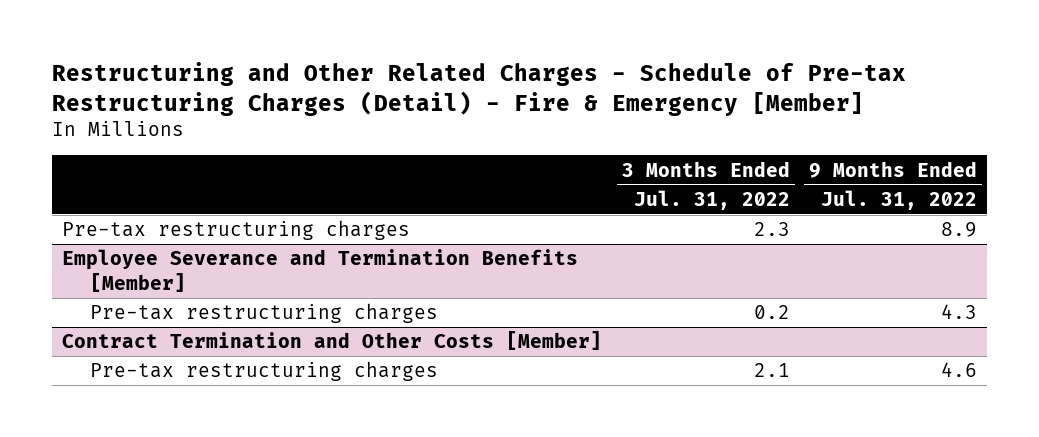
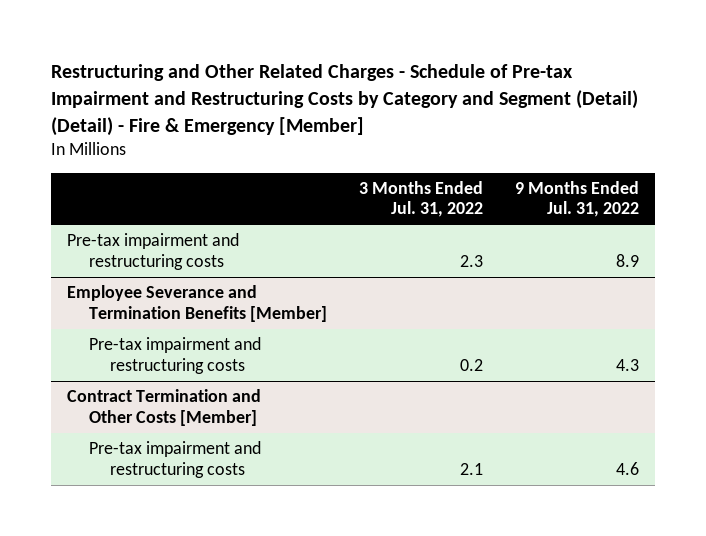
[51,62,906,116] Restructuring and Other Related Charges - Schedule of Pre-tax Restructuring Charges (Detail) - Fire & Emergency [Member] -> [51,64,639,136] Restructuring and Other Related Charges - Schedule of Pre-tax Impairment and Restructuring Costs by Category and Segment (Detail) (Detail) - Fire & Emergency [Member]
[61,220,410,241] Pre-tax restructuring charges -> [67,233,240,270] Pre-tax impairment and restructuring costs
[89,303,438,324] Pre-tax restructuring charges -> [88,337,261,374] Pre-tax impairment and restructuring costs
[89,361,438,382] Pre-tax restructuring charges -> [88,441,261,478] Pre-tax impairment and restructuring costs

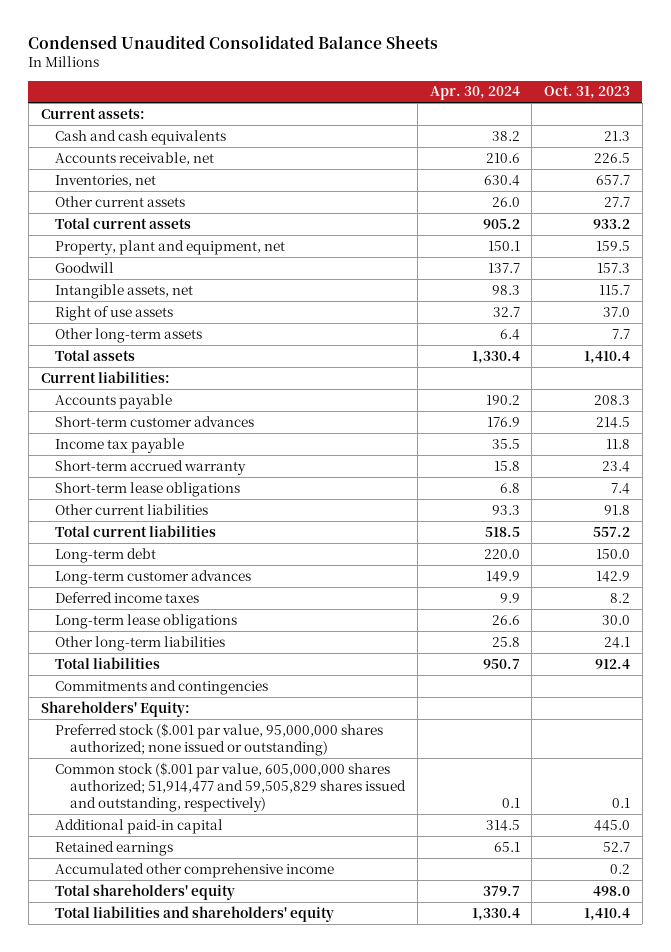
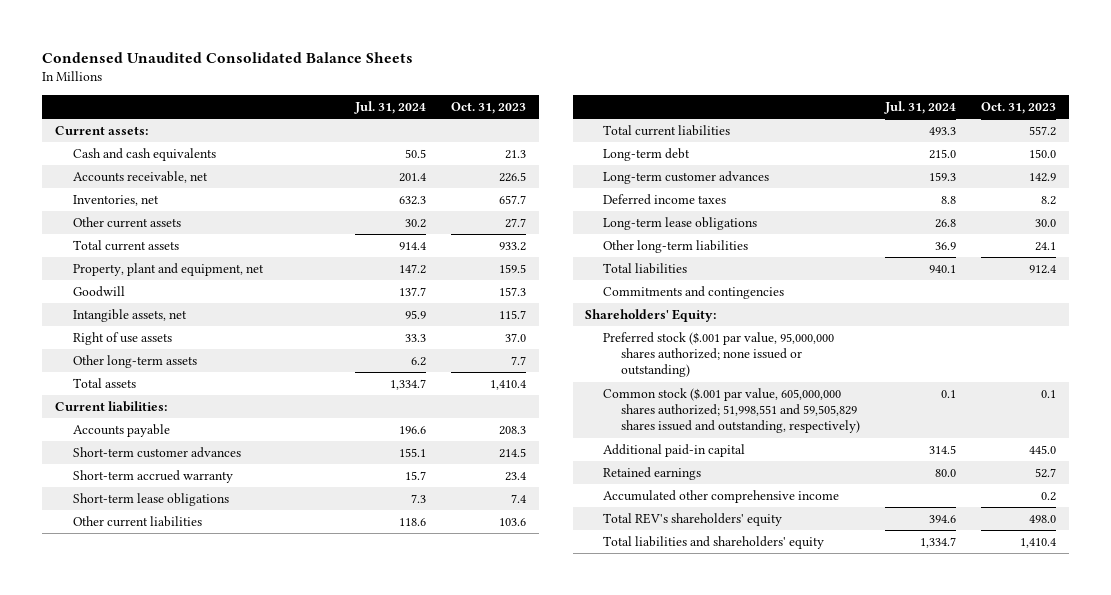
[429,86,520,101] Apr. 30, 2024 -> none
none -> [354,101,427,115] Jul. 31, 2024
[55,437,185,453] Income tax payable -> none
[604,504,631,515] 91.8 -> [499,518,527,527] 103.6
[55,761,407,812] Common stock ($.001 par value, 605,000,000 shares authorized; 51,914,477 and 59,505,829 shares issued and outstanding, respectively) -> [603,388,861,434] Common stock ($.001 par value, 605,000,000 shares authorized; 51,998,551 and 59,505,829 shares issued and outstanding, respectively)
[55,883,236,900] Total shareholders' equity -> [603,513,783,527] Total REV's shareholders' equity

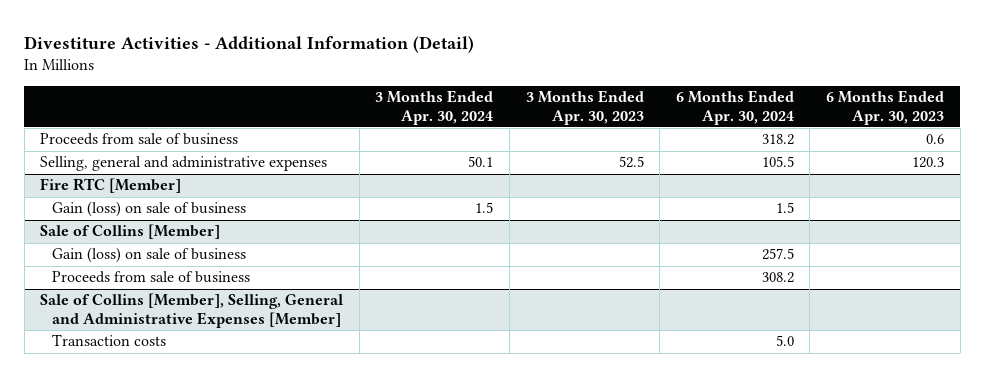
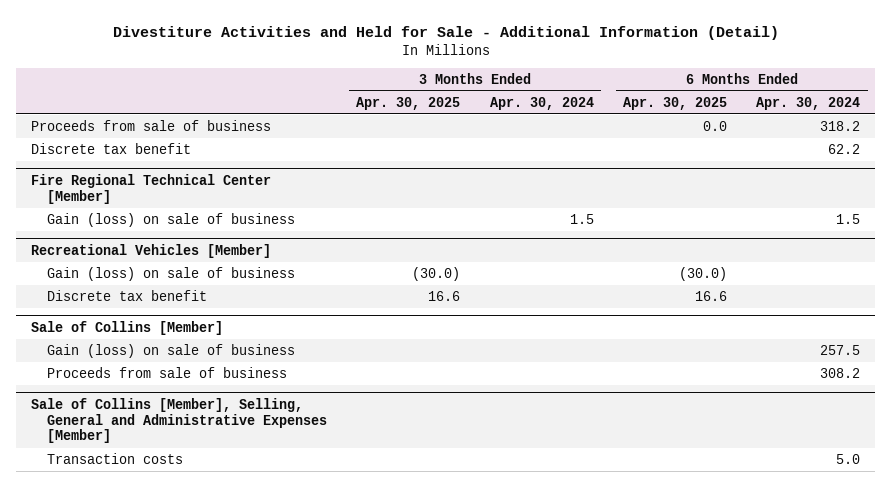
[24,35,475,53] Divestiture Activities - Additional Information (Detail) -> [112,26,779,41] Divestiture Activities and Held for Sale - Additional Information (Detail)
[525,90,644,125] 3 Months Ended Apr. 30, 2023 -> none
[825,90,944,125] 6 Months Ended Apr. 30, 2023 -> none
none -> [356,96,461,110] Apr. 30, 2025
none -> [623,96,728,110] Apr. 30, 2025
[40,156,328,172] Selling, general and administrative expenses -> none
none -> [31,142,192,154] Discrete tax benefit
[40,178,182,194] Fire RTC [Member] -> [31,173,272,204] Fire Regional Technical Center [Member]
none -> [31,243,272,258] Recreational Vehicles [Member]
none -> [46,266,295,281] Gain (loss) on sale of business
none -> [46,289,207,301] Discrete tax benefit

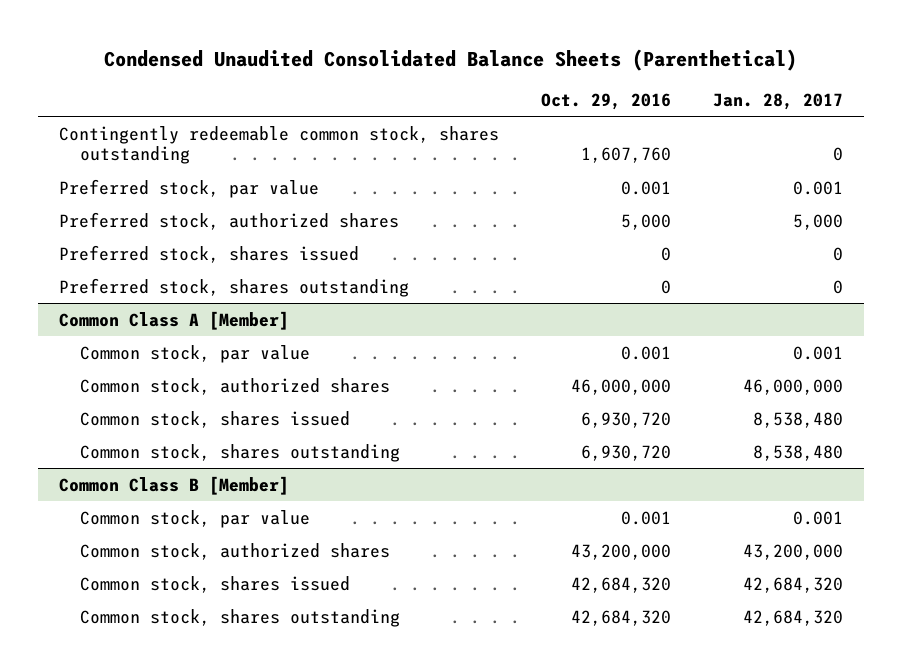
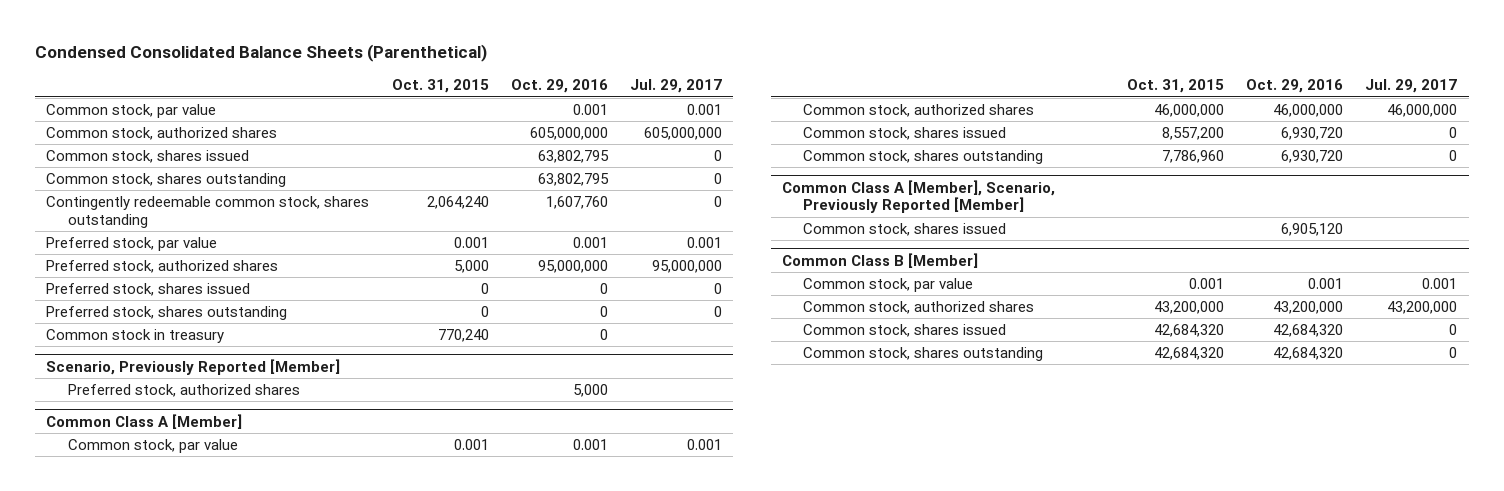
[104,48,798,71] Condensed Unaudited Consolidated Balance Sheets (Parenthetical) -> [35,44,488,63] Condensed Consolidated Balance Sheets (Parenthetical)
[713,93,844,111] Jan. 28, 2017 -> none
none -> [391,79,489,94] Oct. 31, 2015
none -> [630,79,723,94] Jul. 29, 2017
none -> [46,103,217,118] Common stock, par value
none -> [46,126,278,140] Common stock, authorized shares
none -> [46,149,250,163] Common stock, shares issued
none -> [46,172,287,187] Common stock, shares outstanding
[621,213,672,230] 5,000 -> [537,259,608,273] 95,000,000
none -> [46,328,225,343] Common stock in treasury
none -> [46,358,341,375] Scenario, Previously Reported [Member]
none -> [67,383,300,397] Preferred stock, authorized shares
none -> [781,179,1055,214] Common Class A [Member], Scenario, Previously Reported [Member]
none -> [802,222,1006,236] Common stock, shares issued

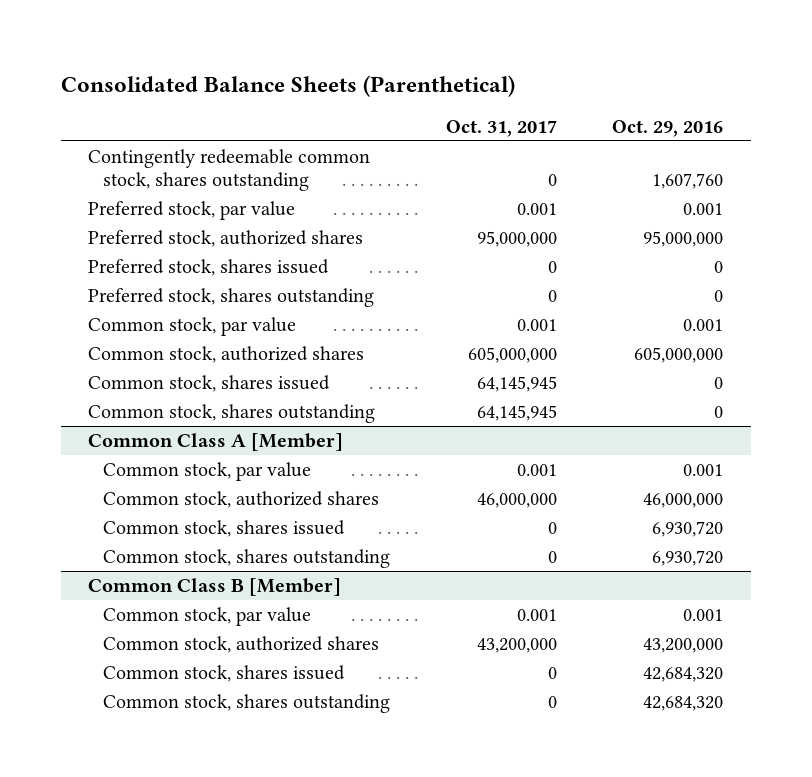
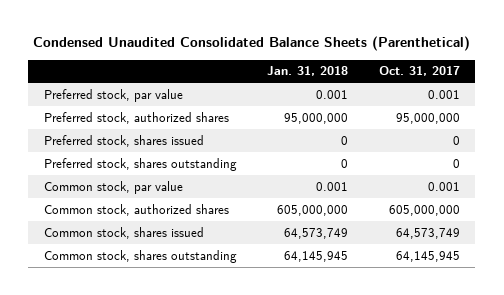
[60,74,515,97] Consolidated Balance Sheets (Parenthetical) -> [32,36,470,52] Condensed Unaudited Consolidated Balance Sheets (Parenthetical)
[612,120,724,138] Oct. 29, 2016 -> none
none -> [267,66,349,77] Jan. 31, 2018
[88,148,371,192] Contingently redeemable common stock, shares outstanding -> none
[476,375,557,392] 64,145,945 -> [396,227,461,239] 64,573,749
[88,432,344,451] Common Class A [Member] -> none
[103,461,312,481] Common stock, par value -> none
[103,490,380,508] Common stock, authorized shares -> none
[103,519,346,537] Common stock, shares issued -> none
[103,548,391,568] Common stock, shares outstanding -> none
[88,577,342,596] Common Class B [Member] -> none
[103,606,312,626] Common stock, par value -> none
[103,635,380,653] Common stock, authorized shares -> none
[103,664,346,682] Common stock, shares issued -> none
[103,693,391,713] Common stock, shares outstanding -> none

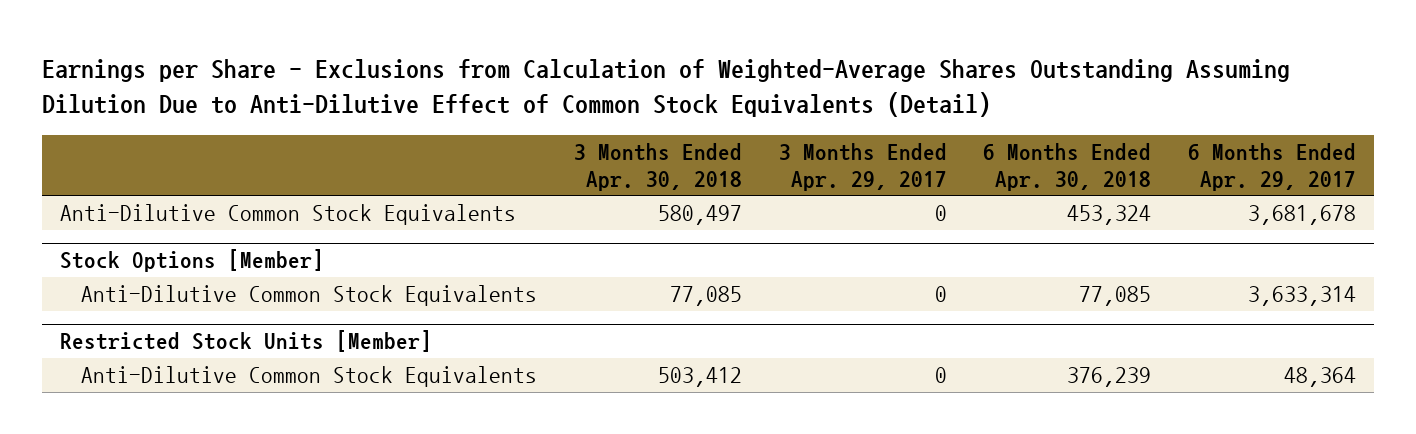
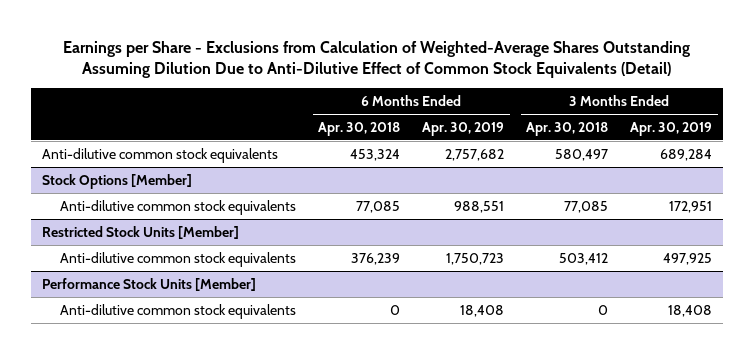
[778,143,947,191] 3 Months Ended Apr. 29, 2017 -> none
[1188,143,1357,191] 6 Months Ended Apr. 29, 2017 -> none
none -> [422,121,505,136] Apr. 30, 2019
none -> [630,121,713,136] Apr. 30, 2019
[60,204,517,226] Anti-Dilutive Common Stock Equivalents -> [42,147,279,163] Anti-dilutive common stock equivalents
[81,285,538,307] Anti-Dilutive Common Stock Equivalents -> [60,199,297,215] Anti-dilutive common stock equivalents
[81,366,538,388] Anti-Dilutive Common Stock Equivalents -> [60,251,297,267] Anti-dilutive common stock equivalents
none -> [42,277,257,291] Performance Stock Units [Member]
none -> [60,303,297,319] Anti-dilutive common stock equivalents

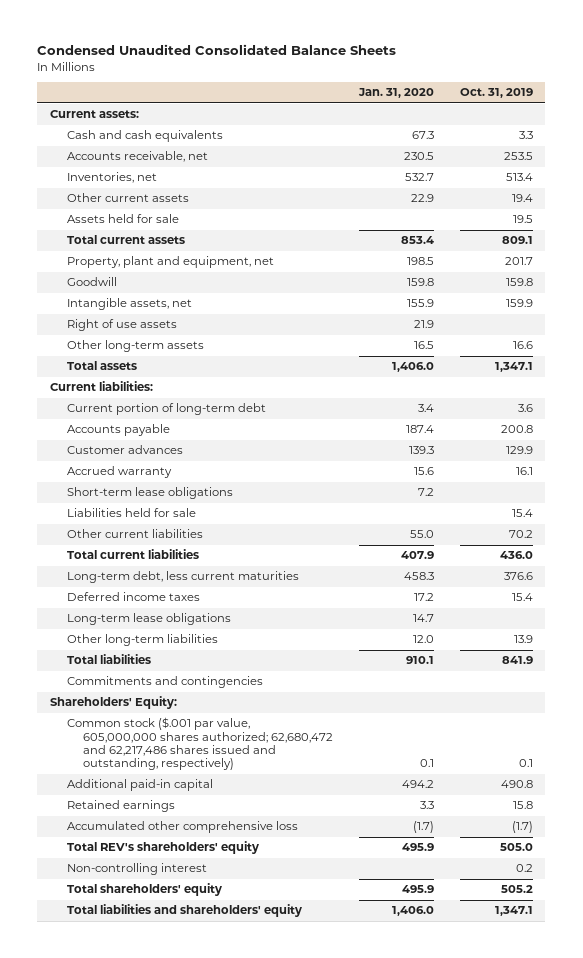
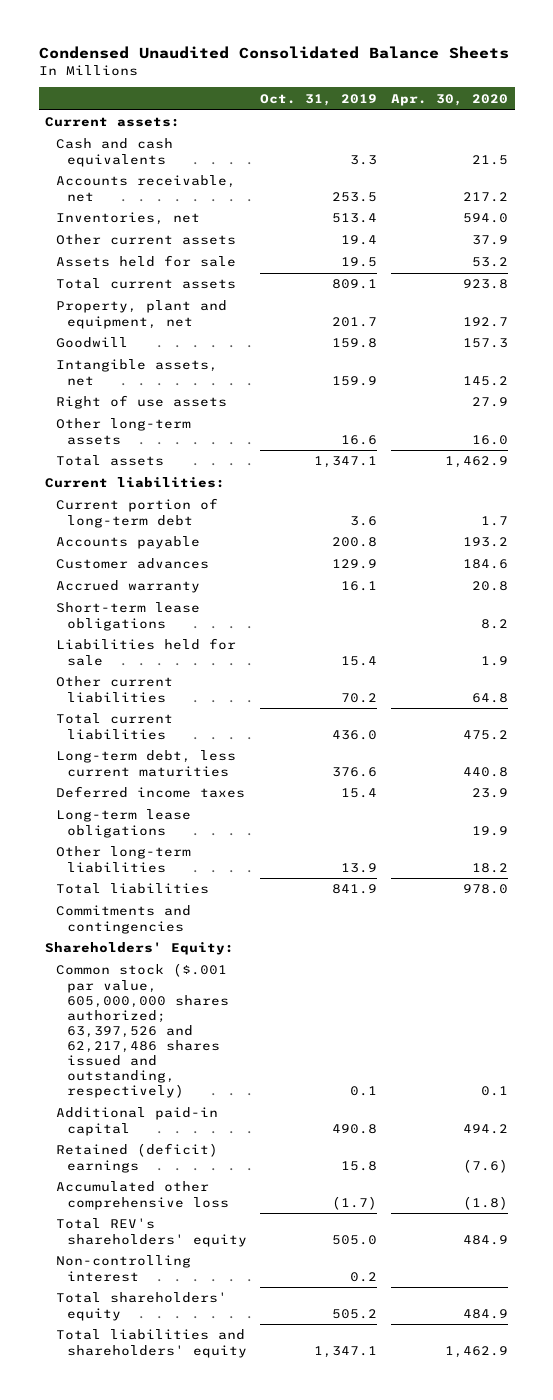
[357,88,434,99] Jan. 31, 2020 -> none
none -> [390,93,508,106] Apr. 30, 2020
[66,717,334,771] Common stock ($.001 par value, 605,000,000 shares authorized; 62,680,472 and 62,217,486 shares issued and outstanding, respectively) -> [56,963,229,1098] Common stock ($.001 par value, 605,000,000 shares authorized; 63,397,526 and 62,217,486 shares issued and outstanding, respectively)
[66,800,175,813] Retained earnings -> [56,1143,219,1173] Retained (deficit) earnings

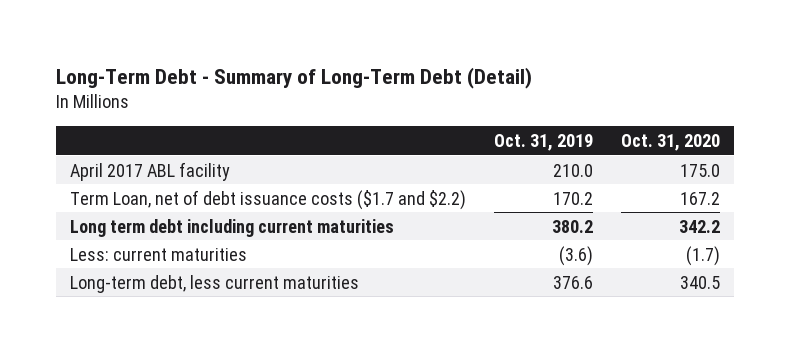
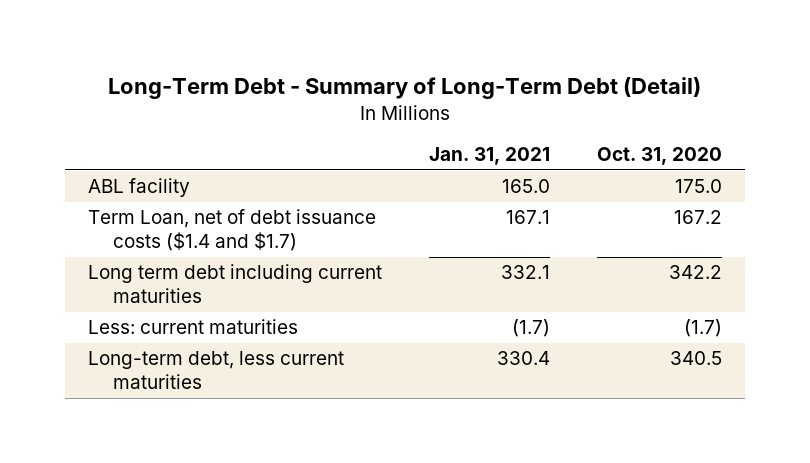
[493,133,593,151] Oct. 31, 2019 -> none
none -> [428,147,550,166] Jan. 31, 2021
[69,161,230,181] April 2017 ABL facility -> [88,178,191,198] ABL facility
[69,189,466,210] Term Loan, net of debt issuance costs ($1.7 and $2.2) -> [88,209,377,252] Term Loan, net of debt issuance costs ($1.4 and $1.7)

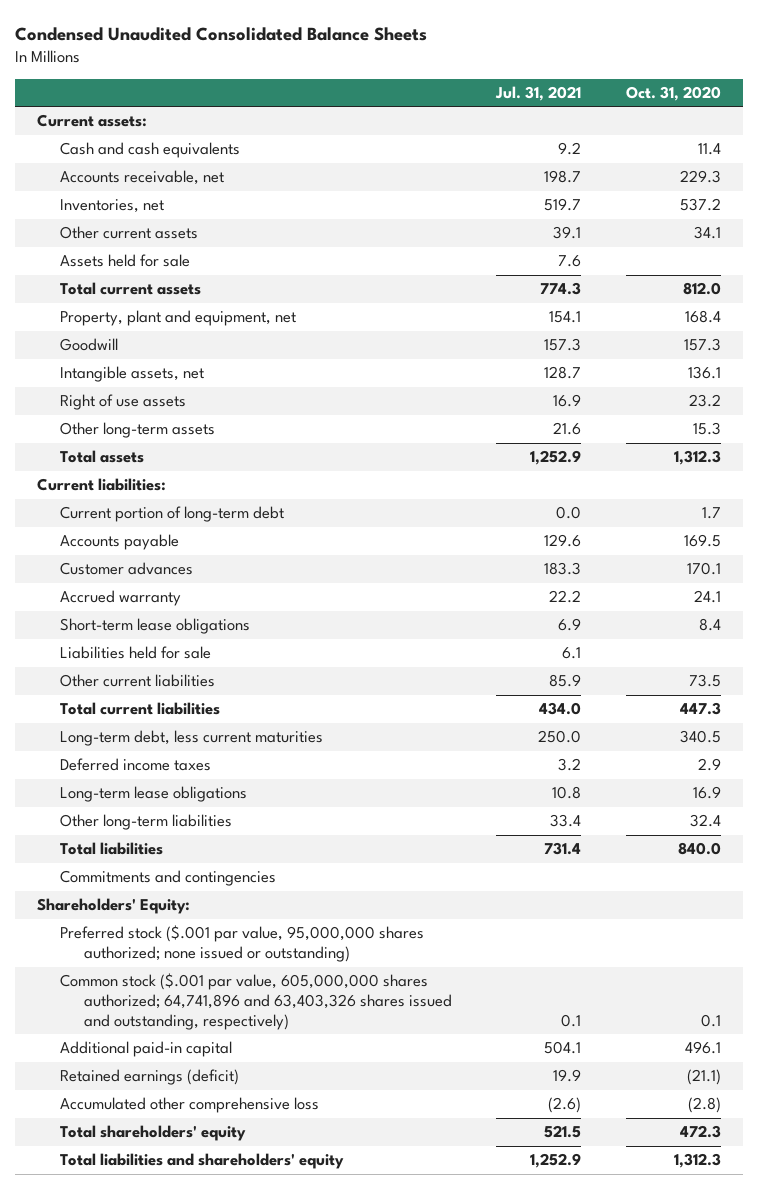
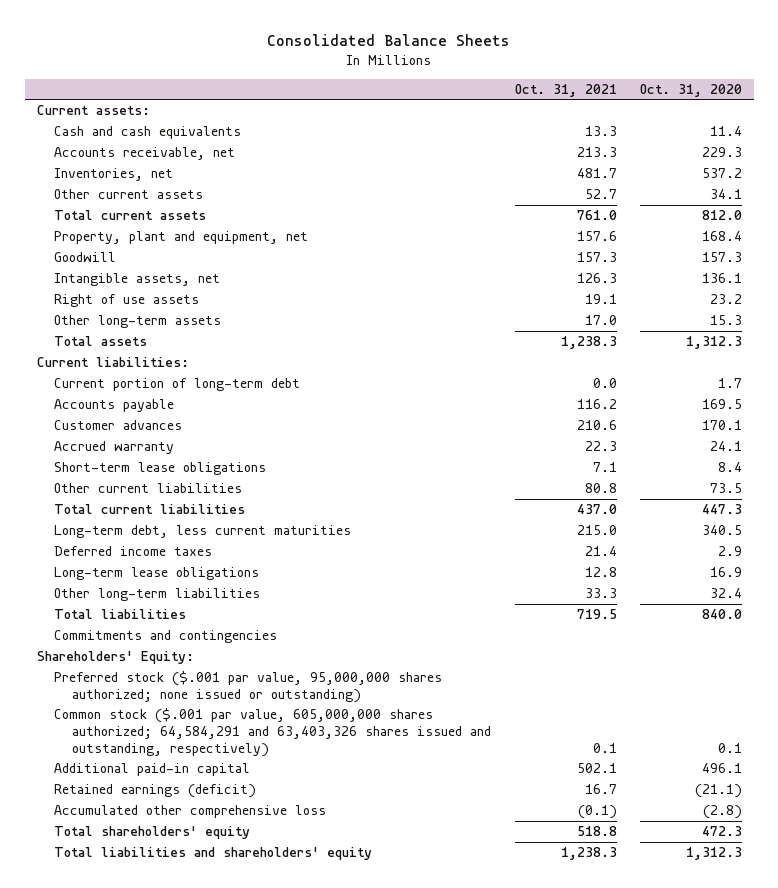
[14,27,427,42] Condensed Unaudited Consolidated Balance Sheets -> [267,34,511,47] Consolidated Balance Sheets
[495,85,582,101] Jul. 31, 2021 -> none
none -> [514,83,617,97] Oct. 31, 2021
[60,254,191,268] Assets held for sale -> none
[60,646,212,660] Liabilities held for sale -> none
[60,973,452,1031] Common stock ($.001 par value, 605,000,000 shares authorized; 64,741,896 and 63,403,326 shares issued and outstanding, respectively) -> [54,708,492,757] Common stock ($.001 par value, 605,000,000 shares authorized; 64,584,291 and 63,403,326 shares issued and outstanding, respectively)

